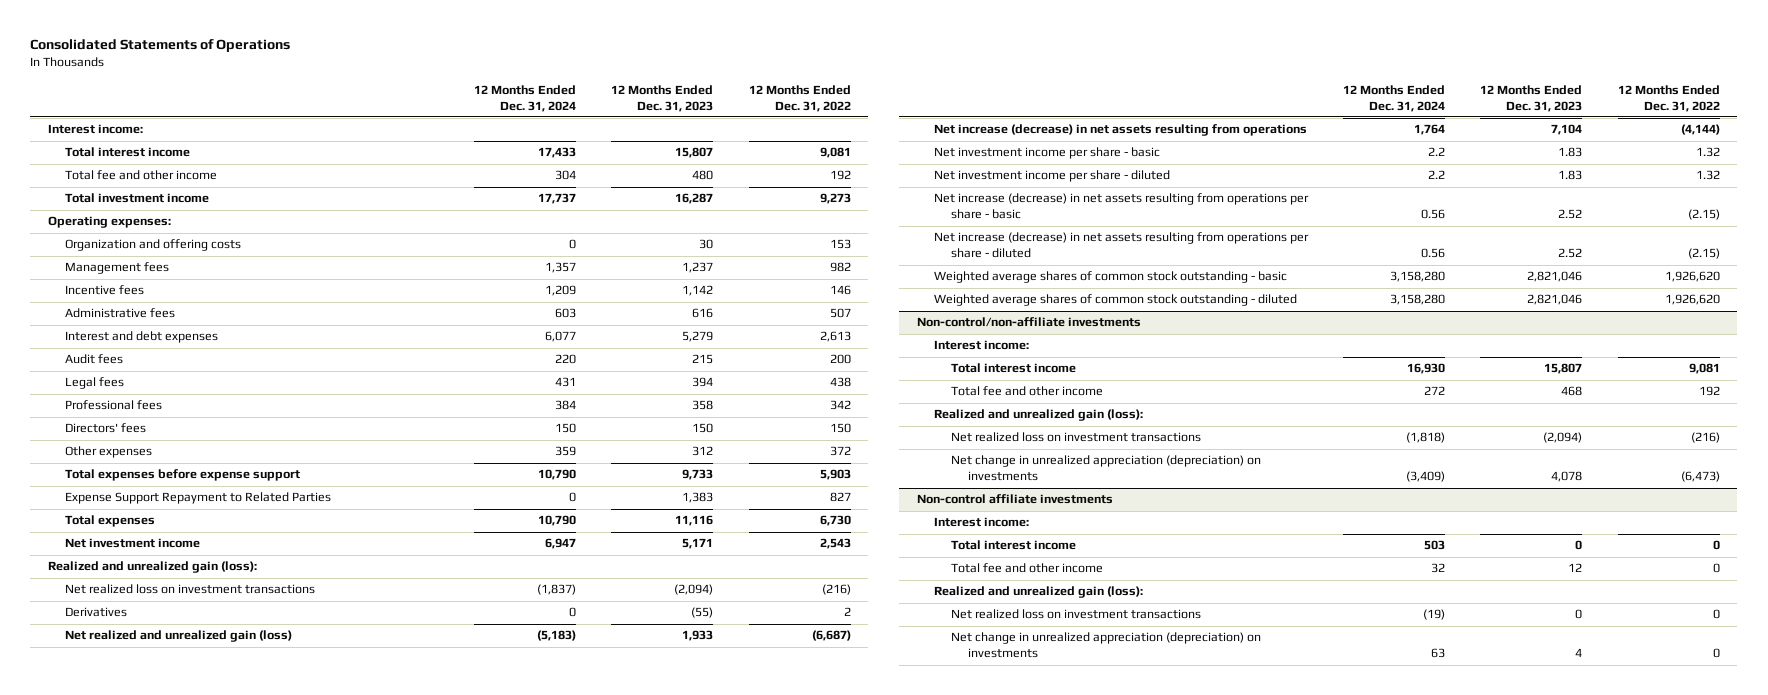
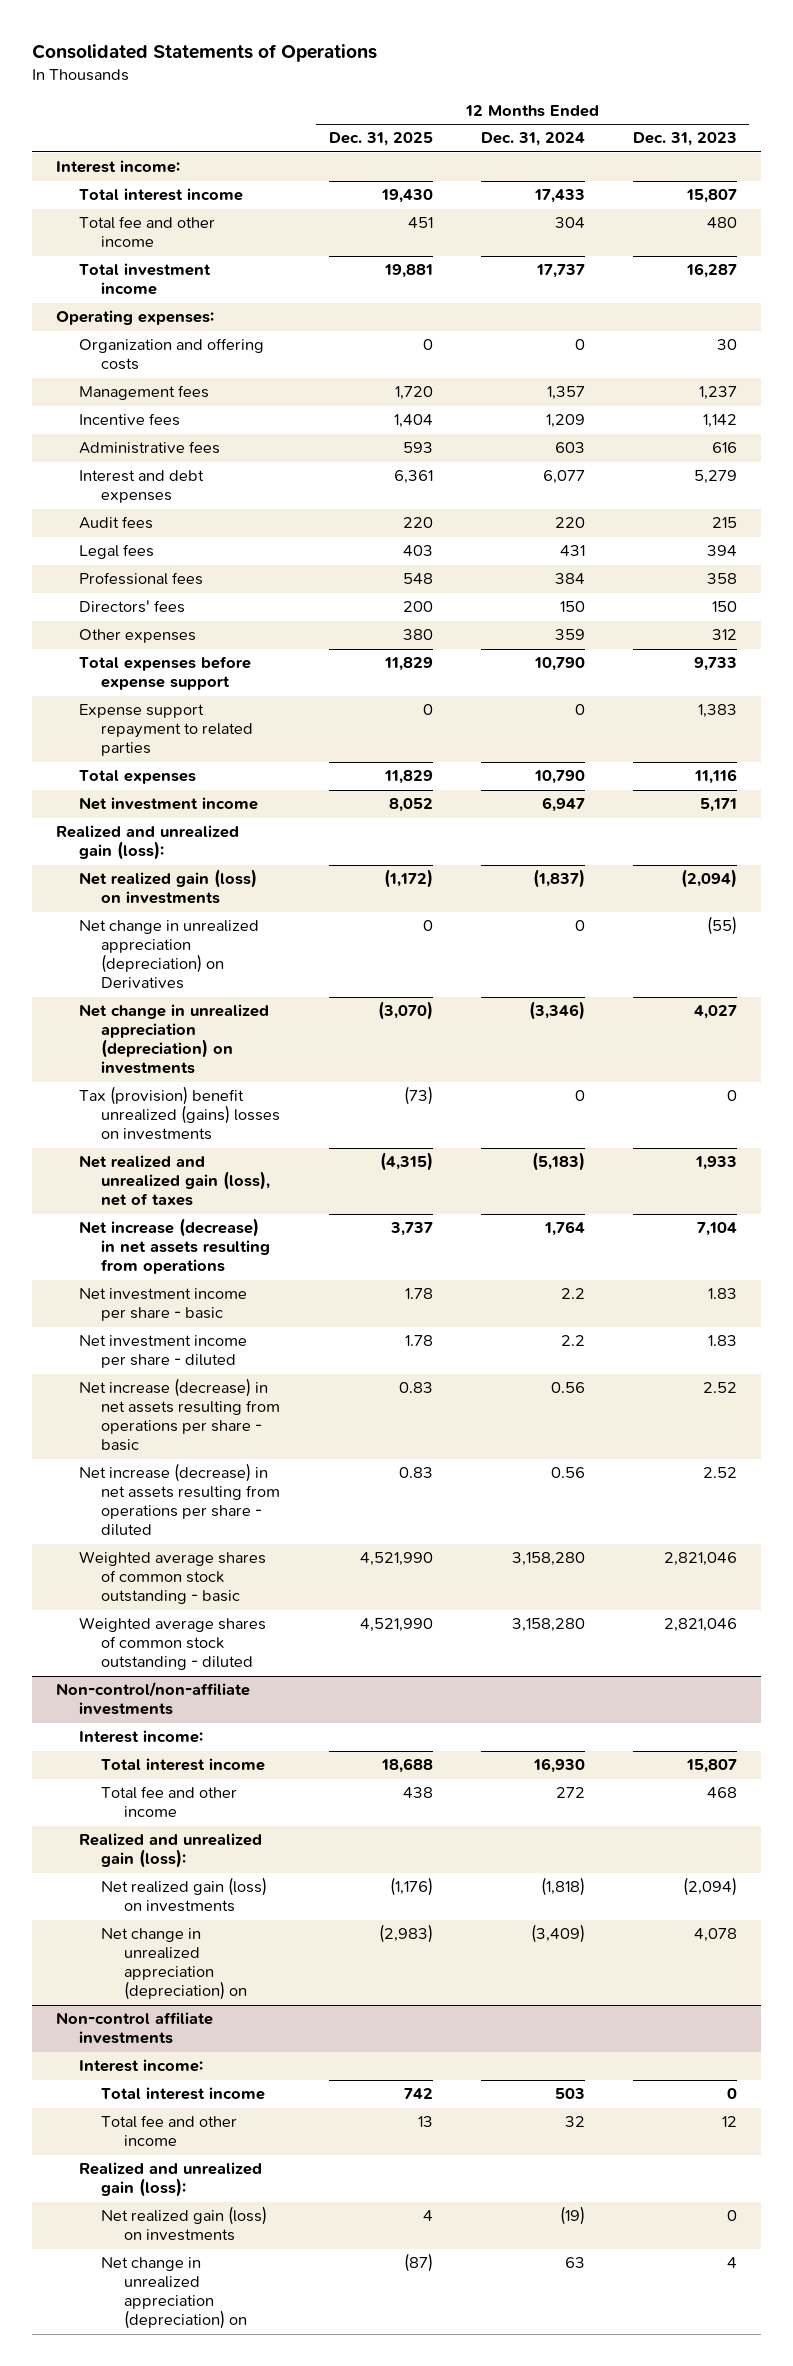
[748,84,851,112] 12 Months Ended Dec. 31, 2022 -> none
none -> [328,132,433,147] Dec. 31, 2025
[64,492,331,505] Expense Support Repayment to Related Parties -> [78,704,254,757] Expense support repayment to related parties
[64,607,127,618] Derivatives -> none
[64,584,315,595] Net realized loss on investment transactions -> [78,869,257,905] Net realized gain (loss) on investments
none -> [78,920,259,990] Net change in unrealized appreciation (depreciation) on Derivatives
none -> [78,1004,269,1075] Net change in unrealized appreciation (depreciation) on investments
none -> [78,1086,281,1141] Tax (provision) benefit unrealized (gains) losses on investments
[64,630,292,643] Net realized and unrealized gain (loss) -> [78,1155,271,1207] Net realized and unrealized gain (loss), net of taxes
[950,432,1201,443] Net realized loss on investment transactions -> [101,1877,268,1913] Net realized gain (loss) on investments
[950,455,1261,482] Net change in unrealized appreciation (depreciation) on investments -> [101,1928,247,2001] Net change in unrealized appreciation (depreciation) on
[950,609,1201,620] Net realized loss on investment transactions -> [101,2206,268,2242] Net realized gain (loss) on investments
[950,632,1261,659] Net change in unrealized appreciation (depreciation) on investments -> [101,2257,247,2330] Net change in unrealized appreciation (depreciation) on

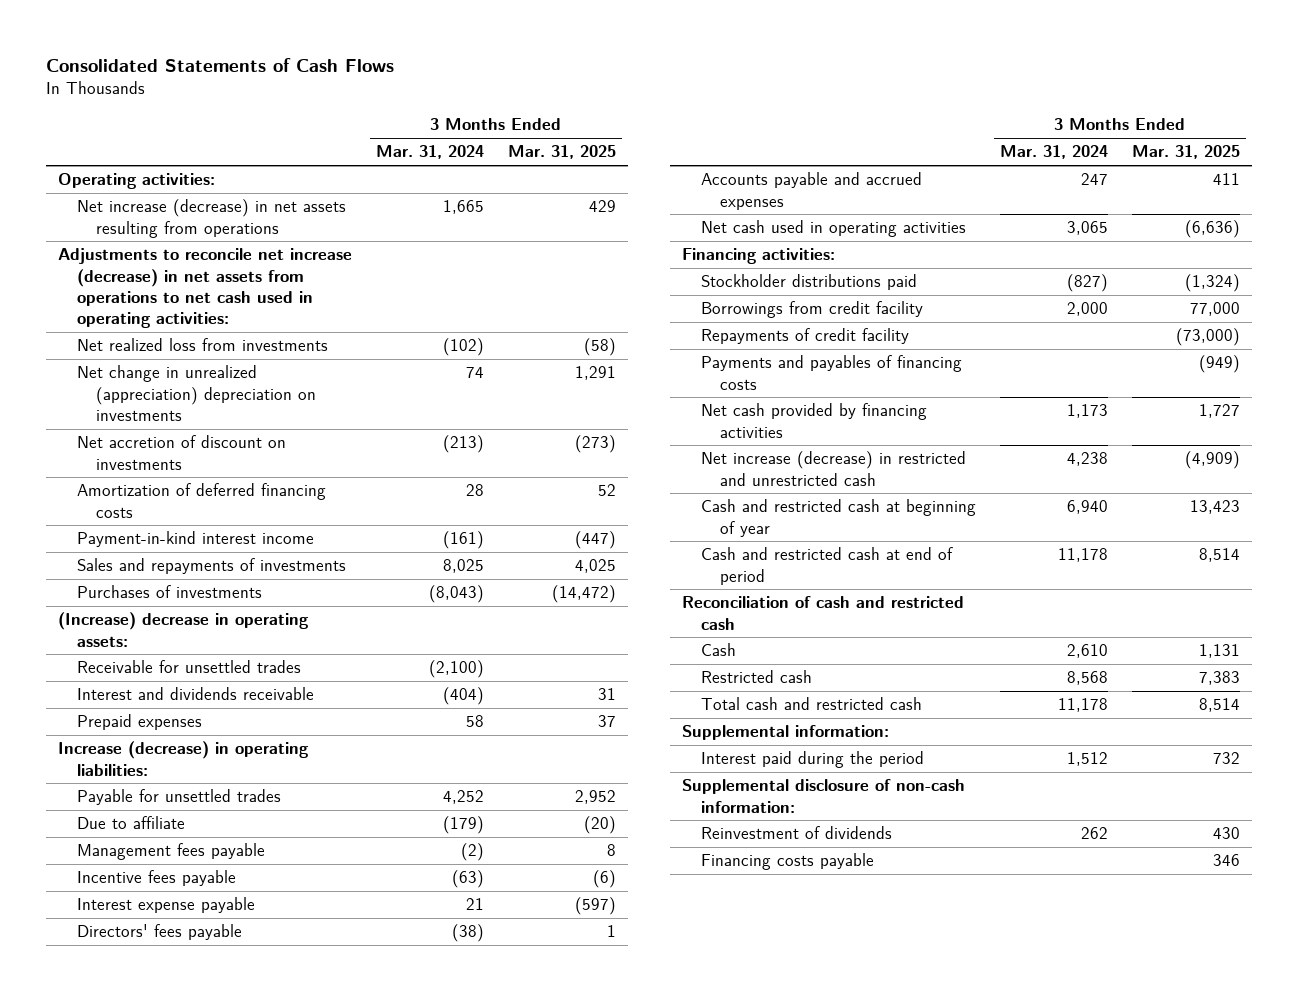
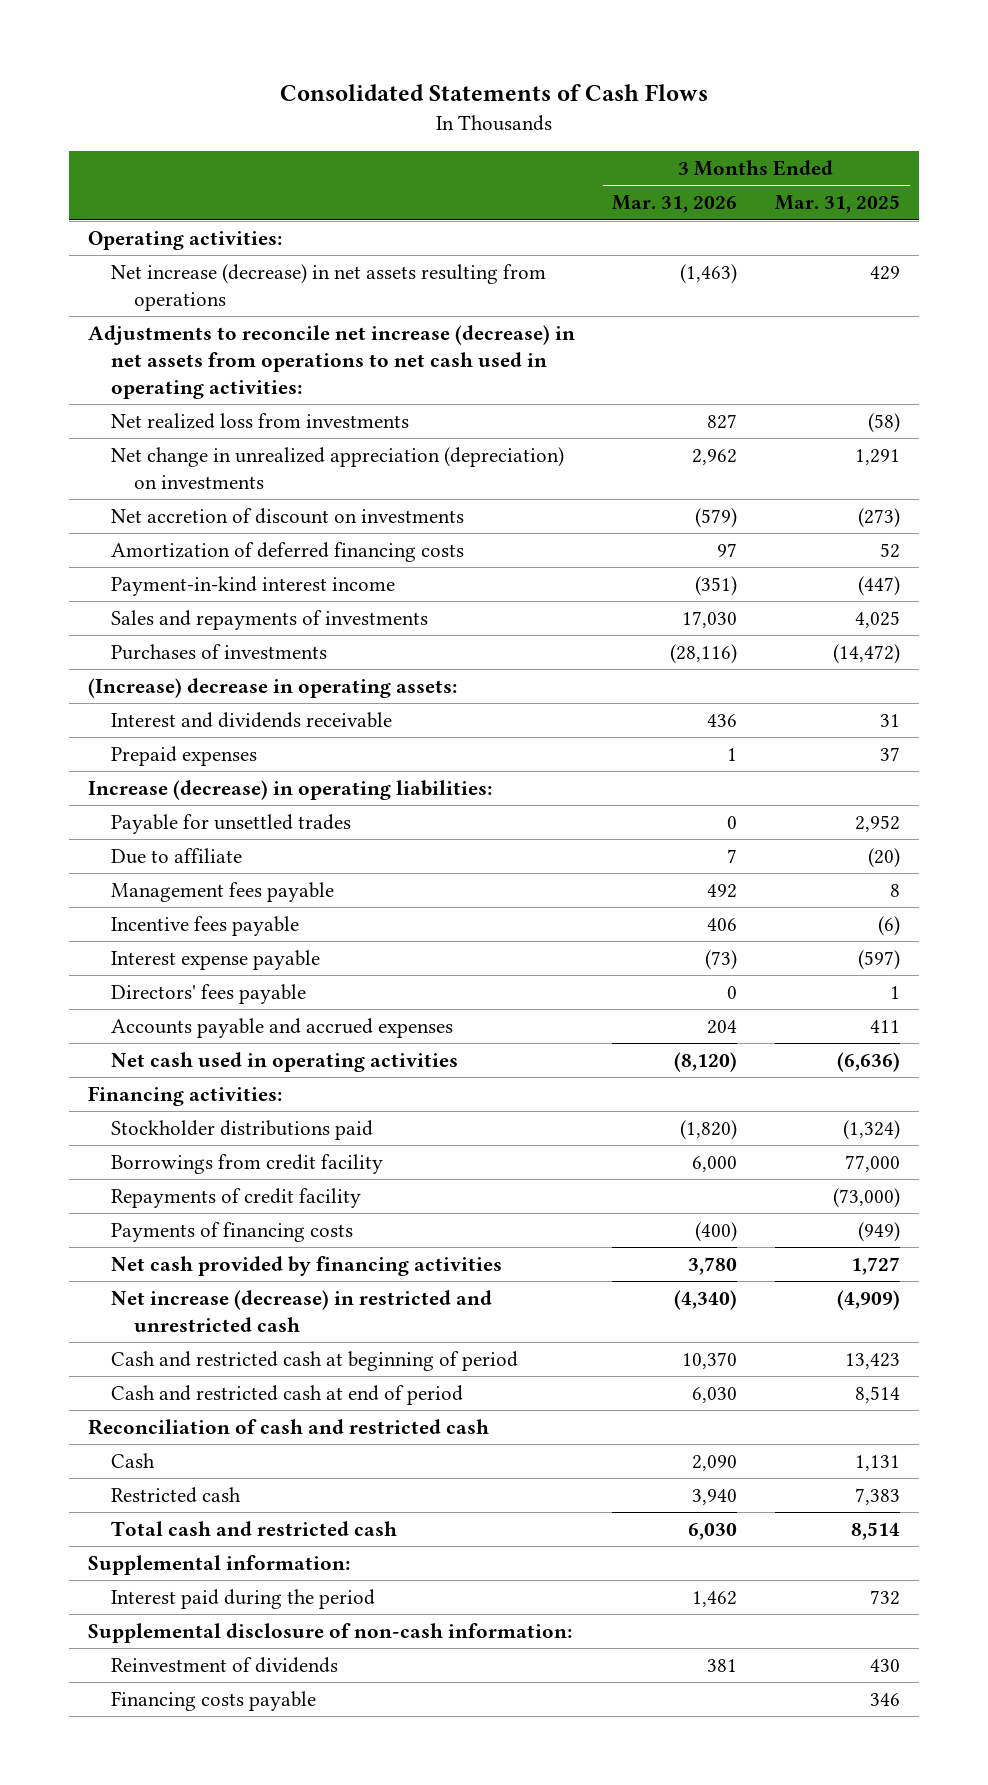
[376,145,485,160] Mar. 31, 2024 -> none
none -> [612,195,738,214] Mar. 31, 2026
[77,365,317,422] Net change in unrealized (appreciation) depreciation on investments -> [110,447,564,489] Net change in unrealized appreciation (depreciation) on investments
[77,660,302,674] Receivable for unsettled trades -> none
[700,355,962,390] Payments and payables of financing costs -> [110,1222,353,1243] Payments of financing costs
[700,499,976,537] Cash and restricted cash at beginning of year -> [110,1351,518,1372] Cash and restricted cash at beginning of period

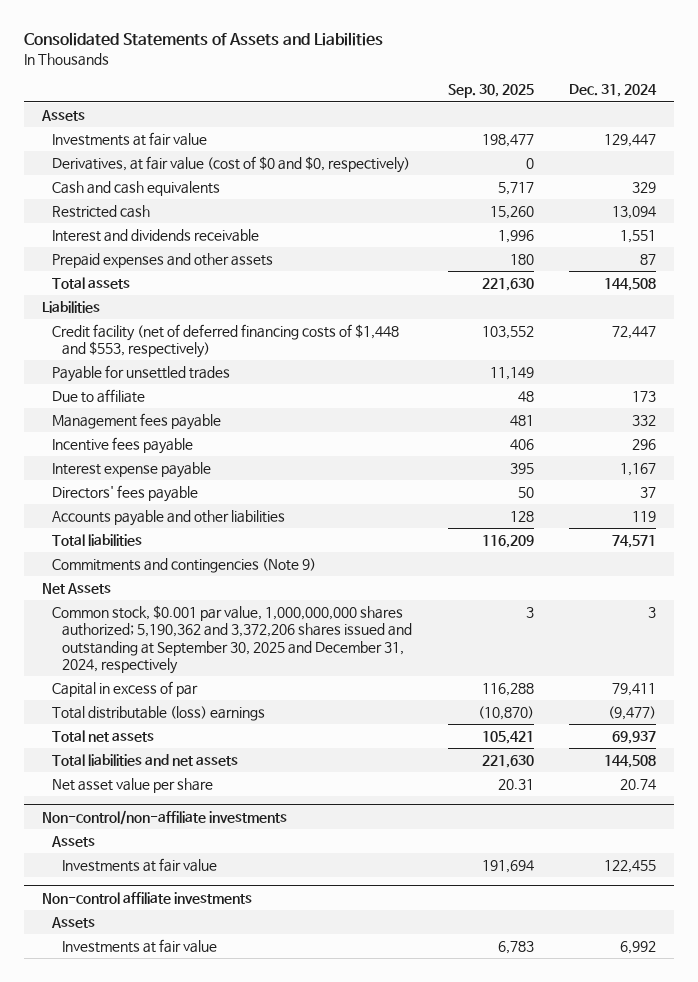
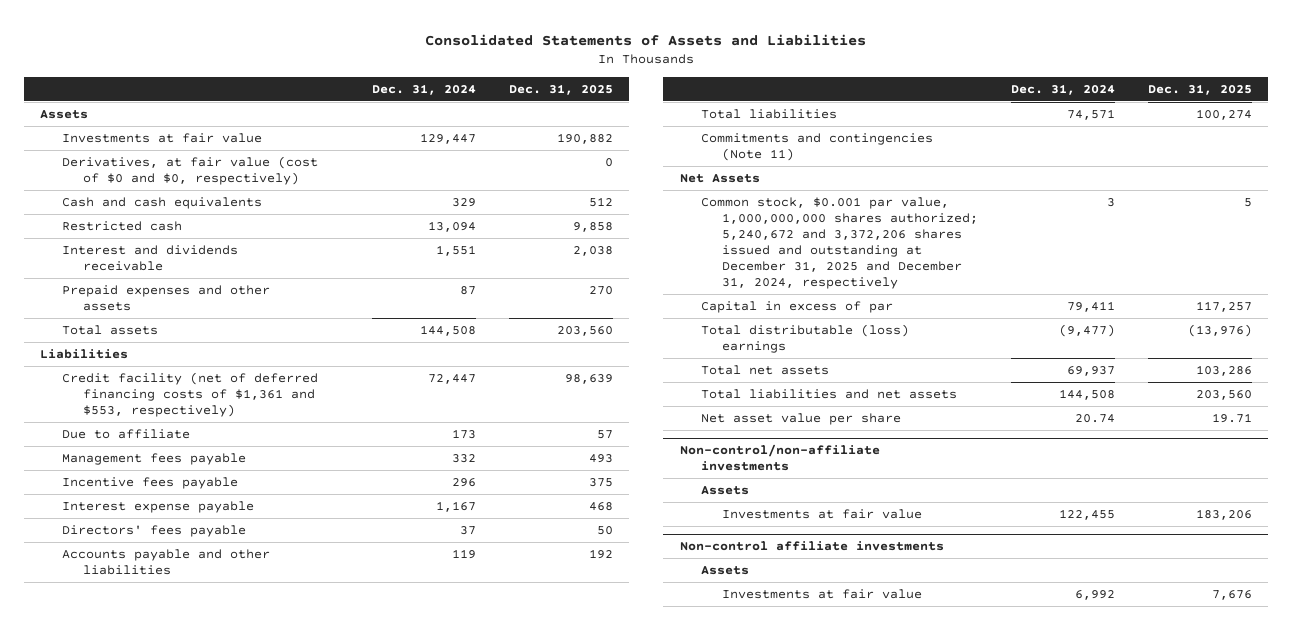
[447,84,534,99] Sep. 30, 2025 -> none
none -> [508,83,613,95] Dec. 31, 2025
[51,365,230,383] Payable for unsettled trades -> none
[51,324,399,359] Credit facility (net of deferred financing costs of $1,448 and $553, respectively) -> [61,371,318,417] Credit facility (net of deferred financing costs of $1,361 and $553, respectively)
[51,558,316,574] Commitments and contingencies (Note 9) -> [700,132,933,161] Commitments and contingencies (Note 11)
[51,605,413,674] Common stock, $0.001 par value, 1,000,000,000 shares authorized; 5,190,362 and 3,372,206 shares issued and outstanding at September 30, 2025 and December 31, 2024, respectively -> [700,196,979,290] Common stock, $0.001 par value, 1,000,000,000 shares authorized; 5,240,672 and 3,372,206 shares issued and outstanding at December 31, 2025 and December 31, 2024, respectively

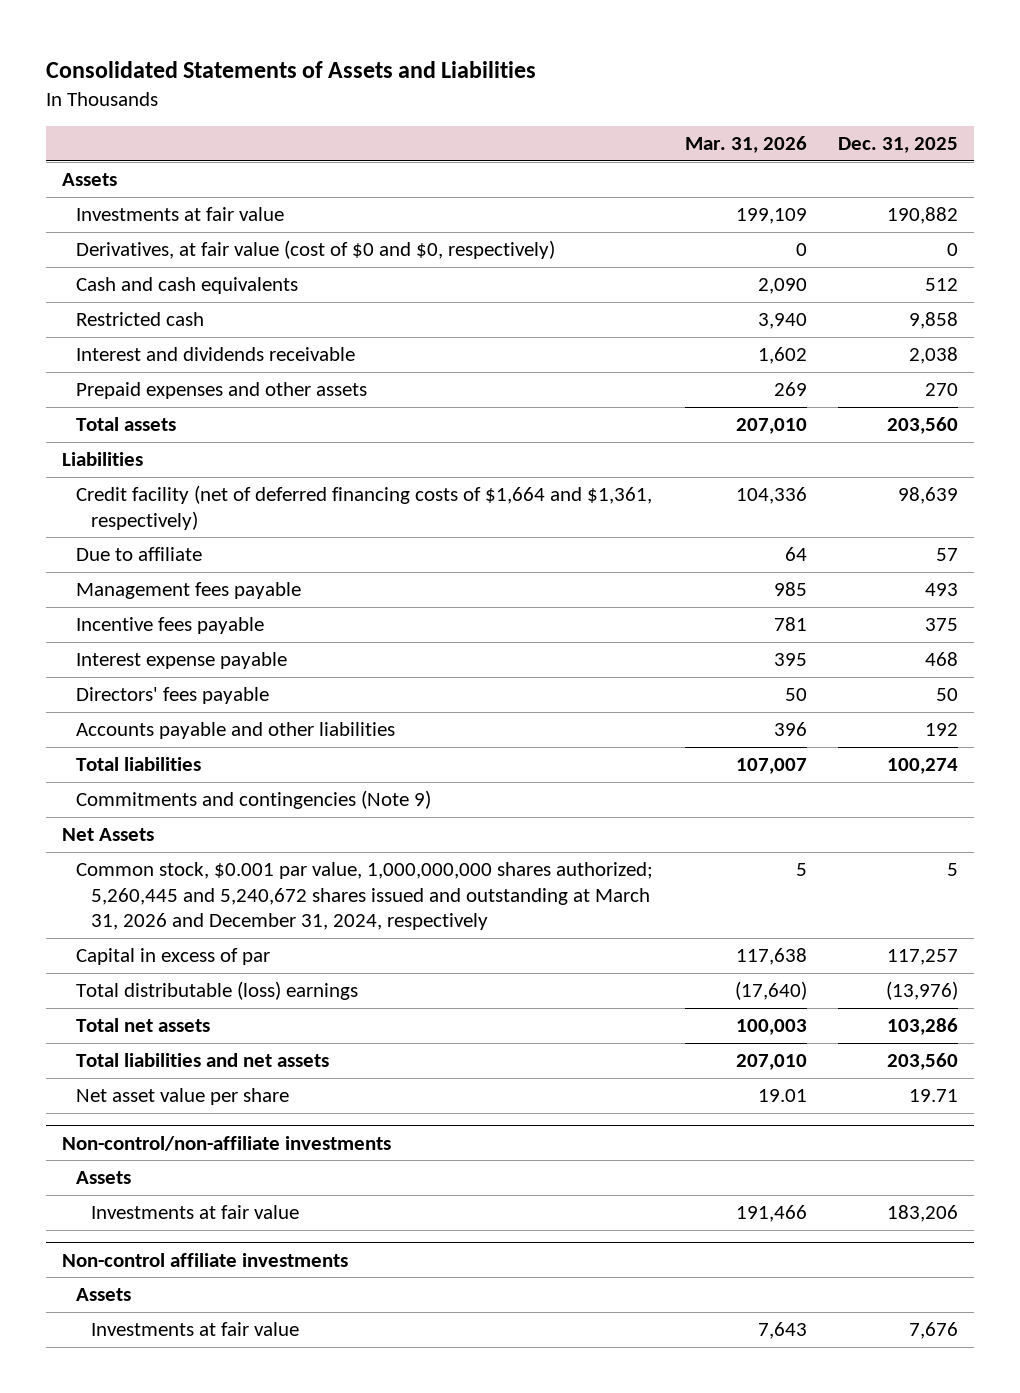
[371,83,476,95] Dec. 31, 2024 -> none
none -> [684,136,807,154] Mar. 31, 2026
[61,371,318,417] Credit facility (net of deferred financing costs of $1,361 and $553, respectively) -> [76,485,653,530] Credit facility (net of deferred financing costs of $1,664 and $1,361, respectively)
[700,132,933,161] Commitments and contingencies (Note 11) -> [76,790,432,810] Commitments and contingencies (Note 9)
[700,196,979,290] Common stock, $0.001 par value, 1,000,000,000 shares authorized; 5,240,672 and 3,372,206 shares issued and outstanding at December 31, 2025 and December 31, 2024, respectively -> [76,862,654,931] Common stock, $0.001 par value, 1,000,000,000 shares authorized; 5,260,445 and 5,240,672 shares issued and outstanding at March 31, 2026 and December 31, 2024, respectively

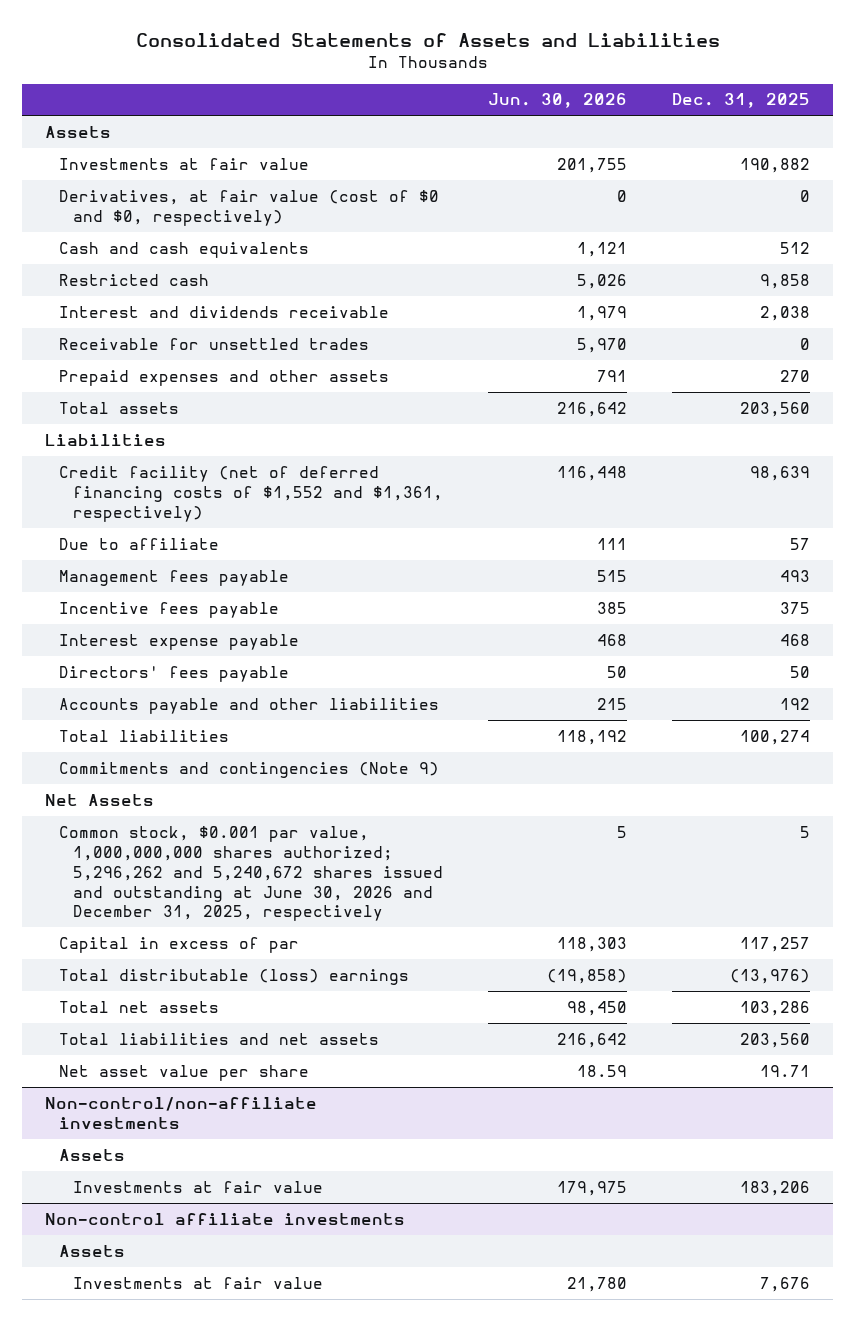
[684,136,807,154] Mar. 31, 2026 -> none
none -> [488,93,628,109] Jun. 30, 2026
none -> [58,337,369,350] Receivable for unsettled trades
[76,485,653,530] Credit facility (net of deferred financing costs of $1,664 and $1,361, respectively) -> [58,465,443,522] Credit facility (net of deferred financing costs of $1,552 and $1,361, respectively)
[76,862,654,931] Common stock, $0.001 par value, 1,000,000,000 shares authorized; 5,260,445 and 5,240,672 shares issued and outstanding at March 31, 2026 and December 31, 2024, respectively -> [58,825,443,922] Common stock, $0.001 par value, 1,000,000,000 shares authorized; 5,296,262 and 5,240,672 shares issued and outstanding at June 30, 2026 and December 31, 2025, respectively

